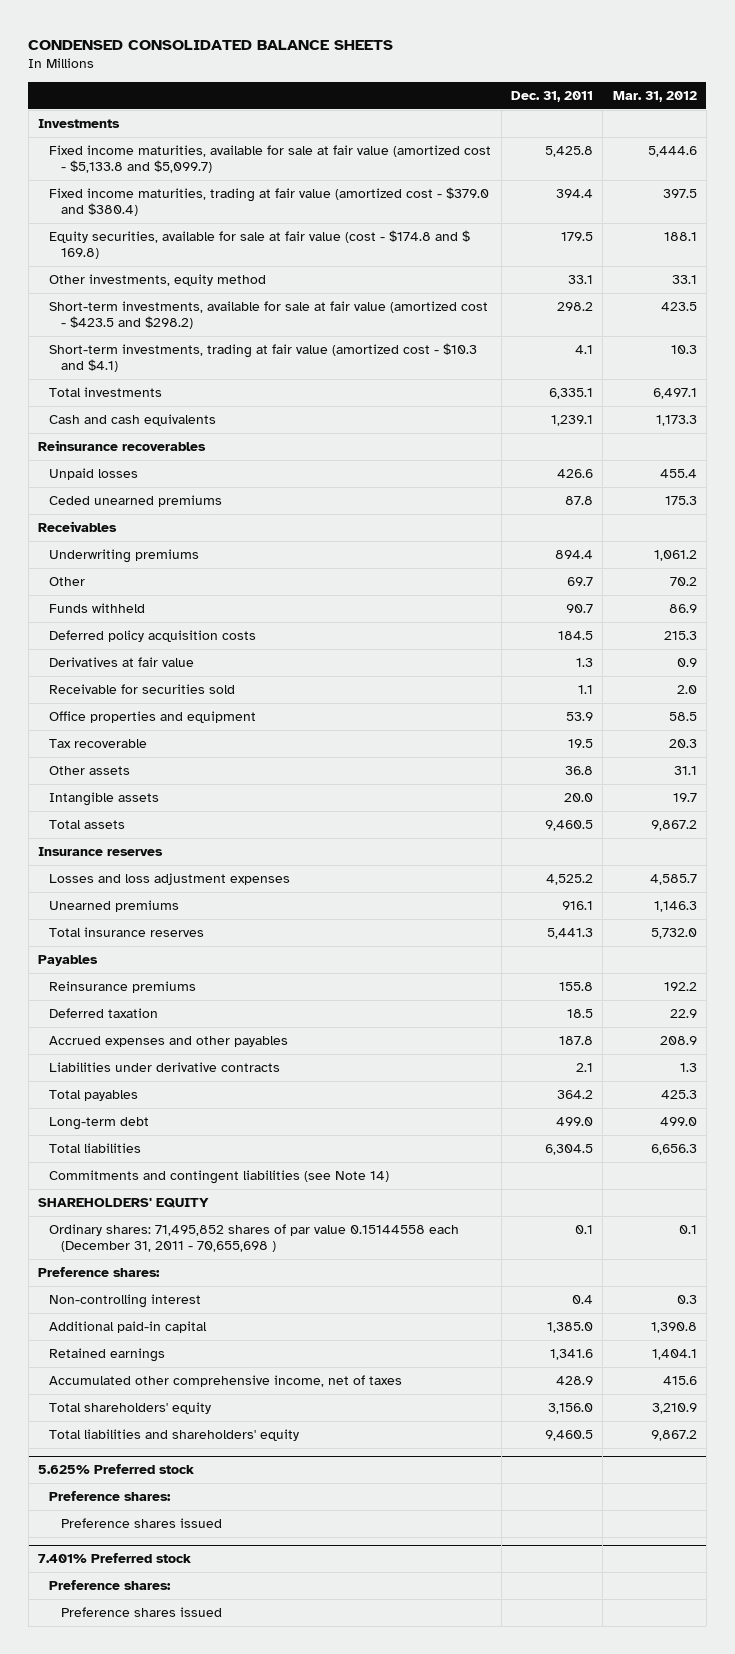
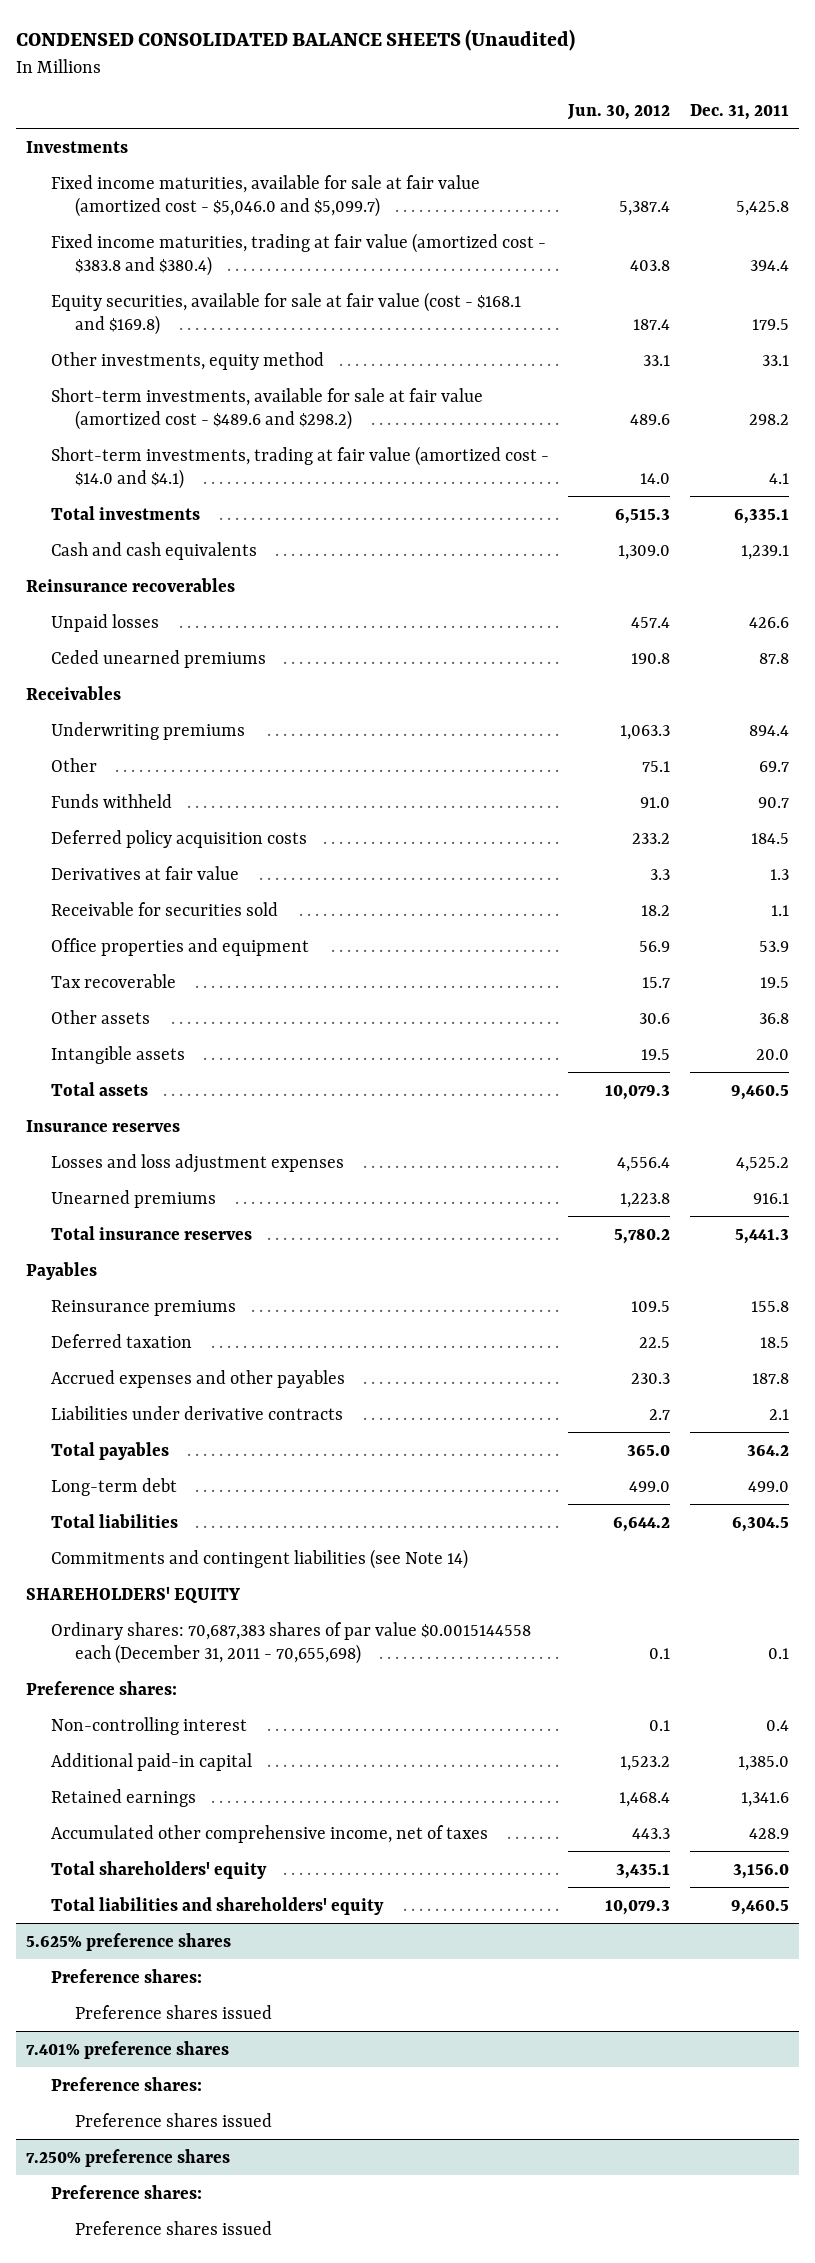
[28,39,394,50] CONDENSED CONSOLIDATED BALANCE SHEETS -> [16,29,576,52] CONDENSED CONSOLIDATED BALANCE SHEETS (Unaudited)
[612,90,697,102] Mar. 31, 2012 -> none
none -> [567,103,671,120] Jun. 30, 2012
[49,144,492,174] Fixed income maturities, available for sale at fair value (amortized cost - $5,133.8 and $5,099.7) -> [50,174,480,217] Fixed income maturities, available for sale at fair value (amortized cost - $5,046.0 and $5,099.7)
[49,186,490,217] Fixed income maturities, trading at fair value (amortized cost - $379.0 and $380.4) -> [50,232,546,276] Fixed income maturities, trading at fair value (amortized cost - $383.8 and $380.4)
[49,229,471,260] Equity securities, available for sale at fair value (cost - $174.8 and $ 169.8) -> [50,291,521,335] Equity securities, available for sale at fair value (cost - $168.1 and $169.8)
[49,300,489,330] Short-term investments, available for sale at fair value (amortized cost - $423.5 and $298.2) -> [50,387,483,430] Short-term investments, available for sale at fair value (amortized cost - $489.6 and $298.2)
[49,342,478,373] Short-term investments, trading at fair value (amortized cost - $10.3 and $4.1) -> [50,445,549,489] Short-term investments, trading at fair value (amortized cost - $14.0 and $4.1)
[49,1223,460,1253] Ordinary shares: 71,495,852 shares of par value 0.15144558 each (December 31, 2011 - 70,655,698 ) -> [50,1621,531,1664] Ordinary shares: 70,687,383 shares of par value $0.0015144558 each (December 31, 2011 - 70,655,698)
[38,1464,195,1475] 5.625% Preferred stock -> none
none -> [25,1932,231,1951] 5.625% preference shares
[38,1553,192,1564] 7.401% Preferred stock -> none
none -> [25,2040,229,2059] 7.401% preference shares
none -> [25,2148,230,2167] 7.250% preference shares
none -> [50,2184,202,2199] Preference shares:
none -> [75,2220,273,2235] Preference shares issued

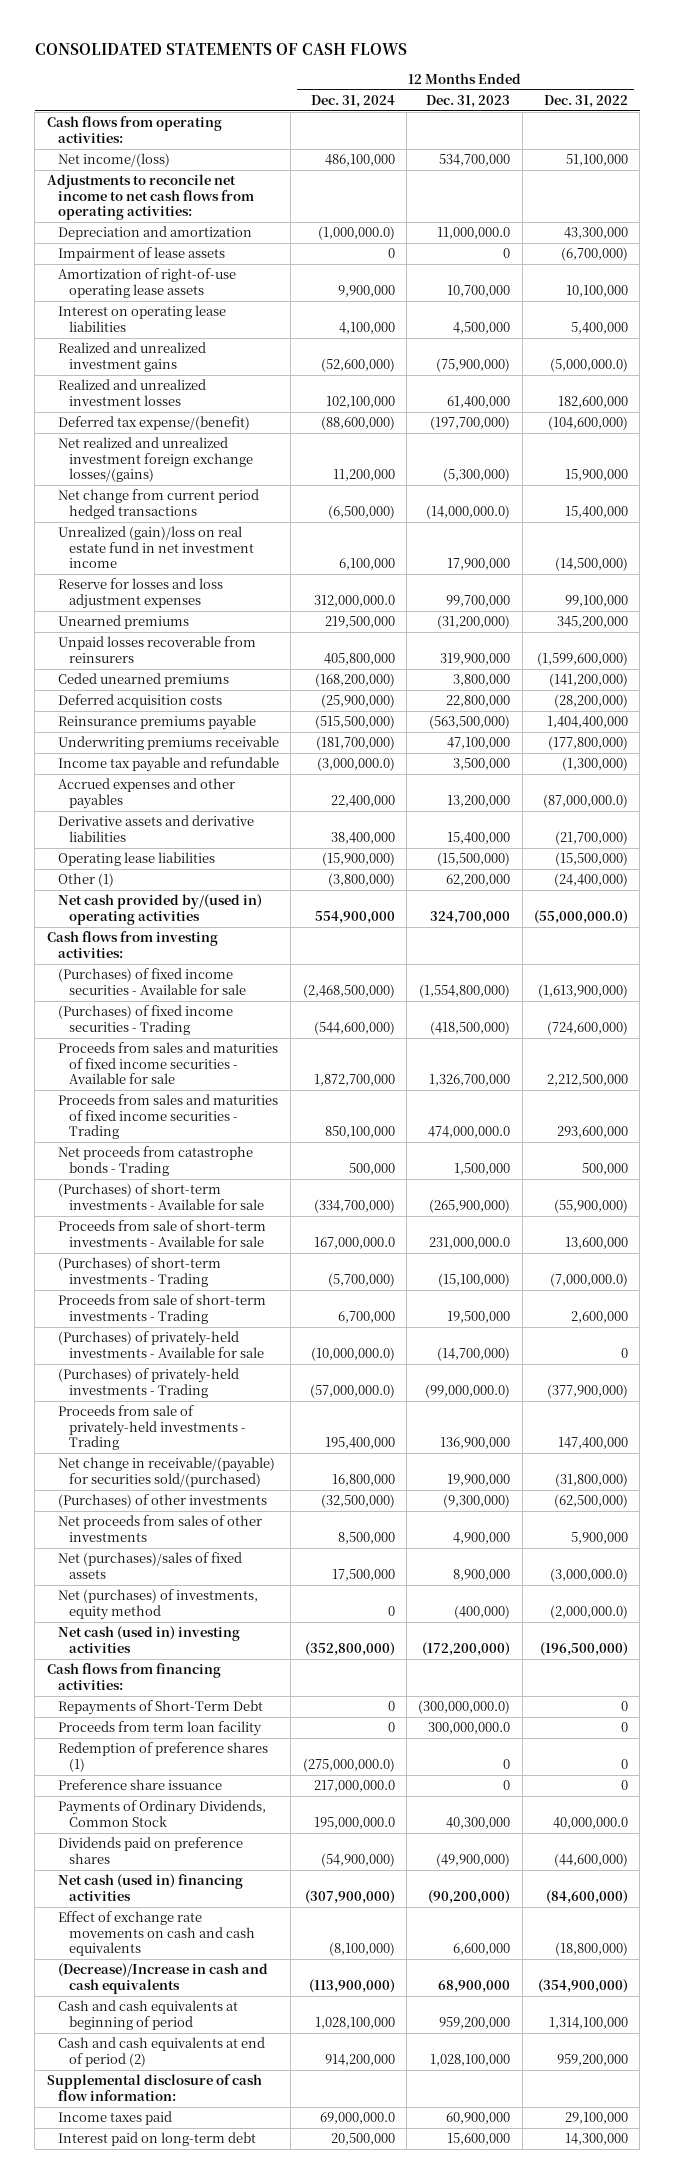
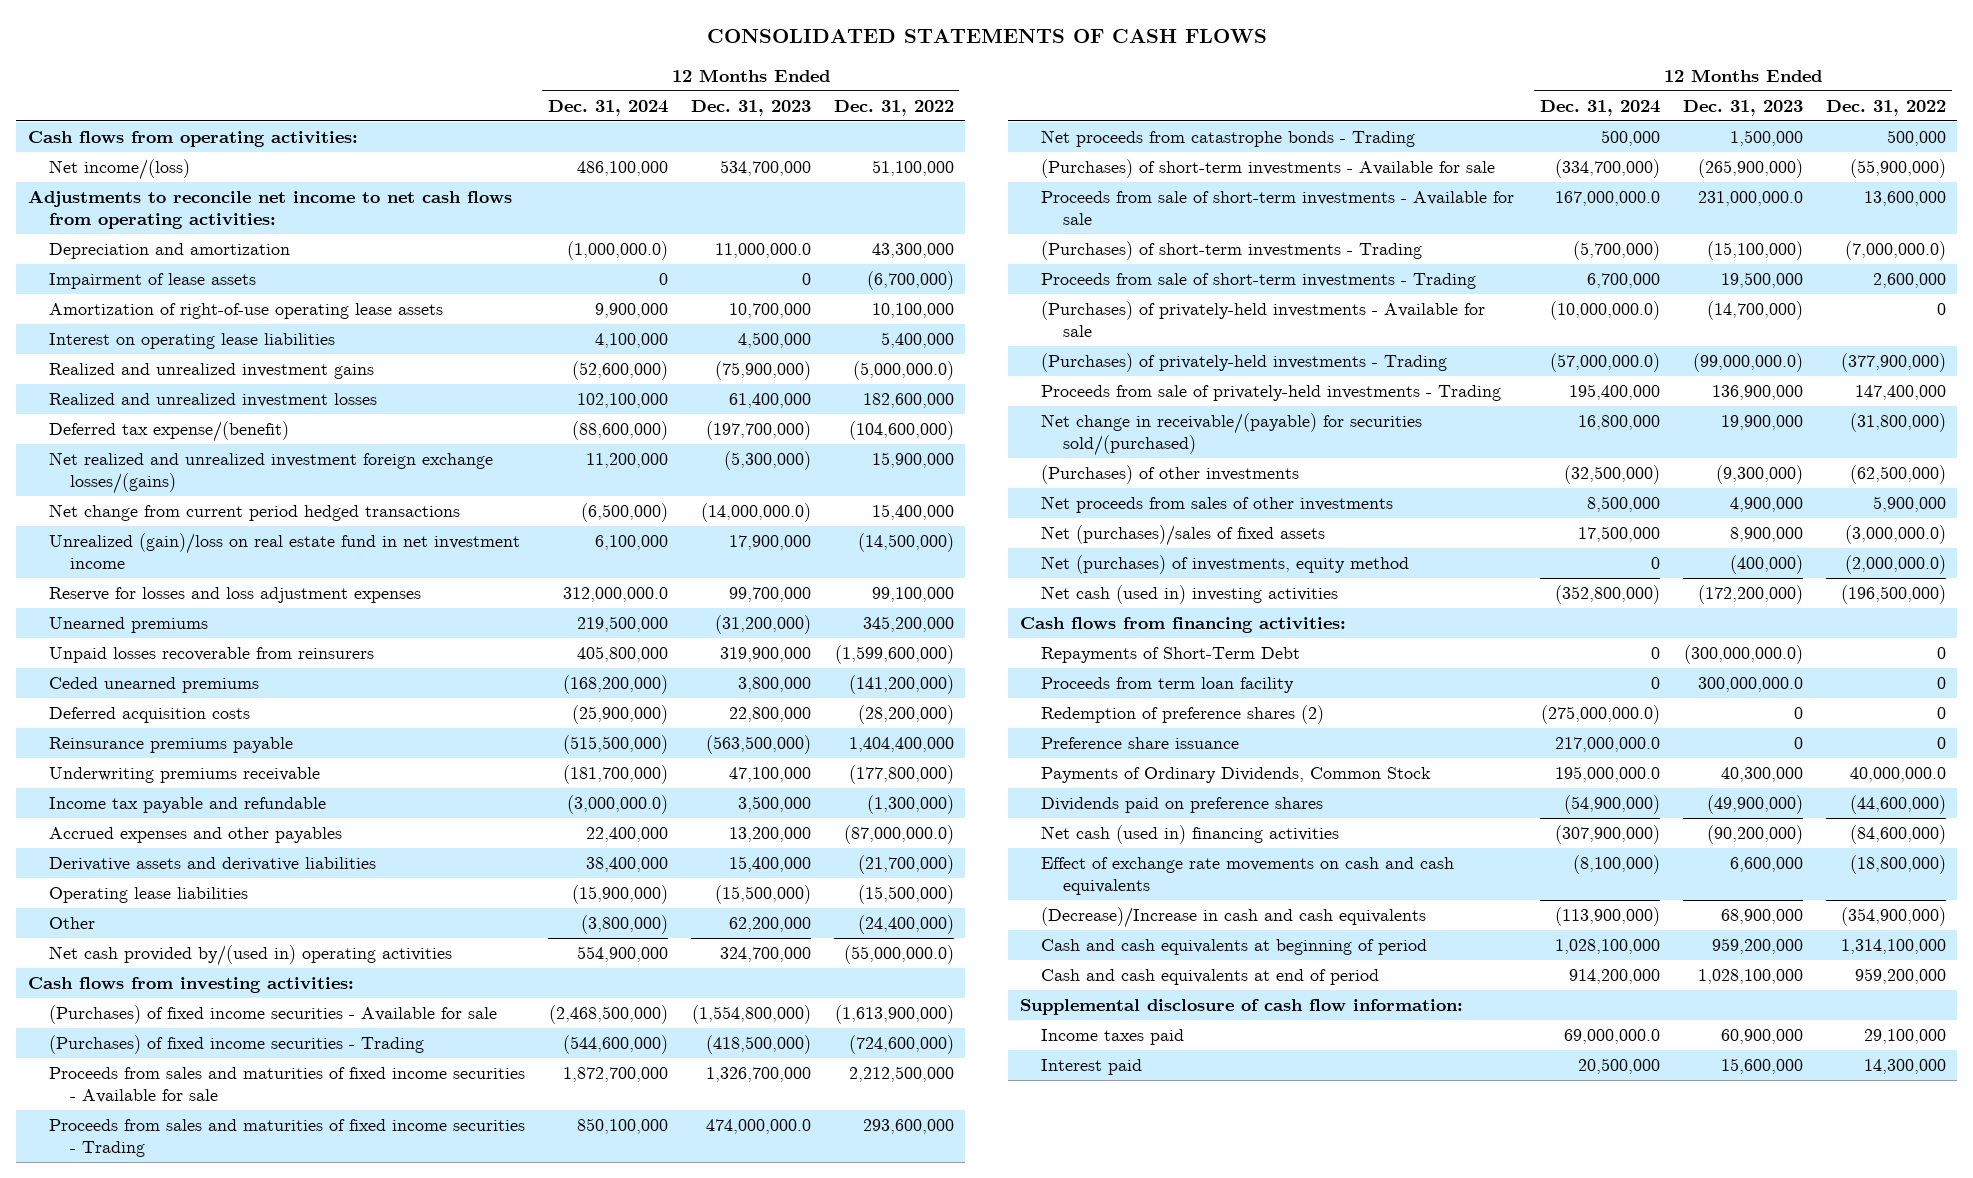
[57,873,114,888] Other (1) -> [48,917,95,930] Other
[57,1742,268,1772] Redemption of preference shares (1) -> [1041,705,1325,725] Redemption of preference shares (2)
[57,2037,265,2067] Cash and cash equivalents at end of period (2) -> [1041,969,1380,986] Cash and cash equivalents at end of period
[57,2132,256,2147] Interest paid on long-term debt -> [1041,1059,1143,1076] Interest paid

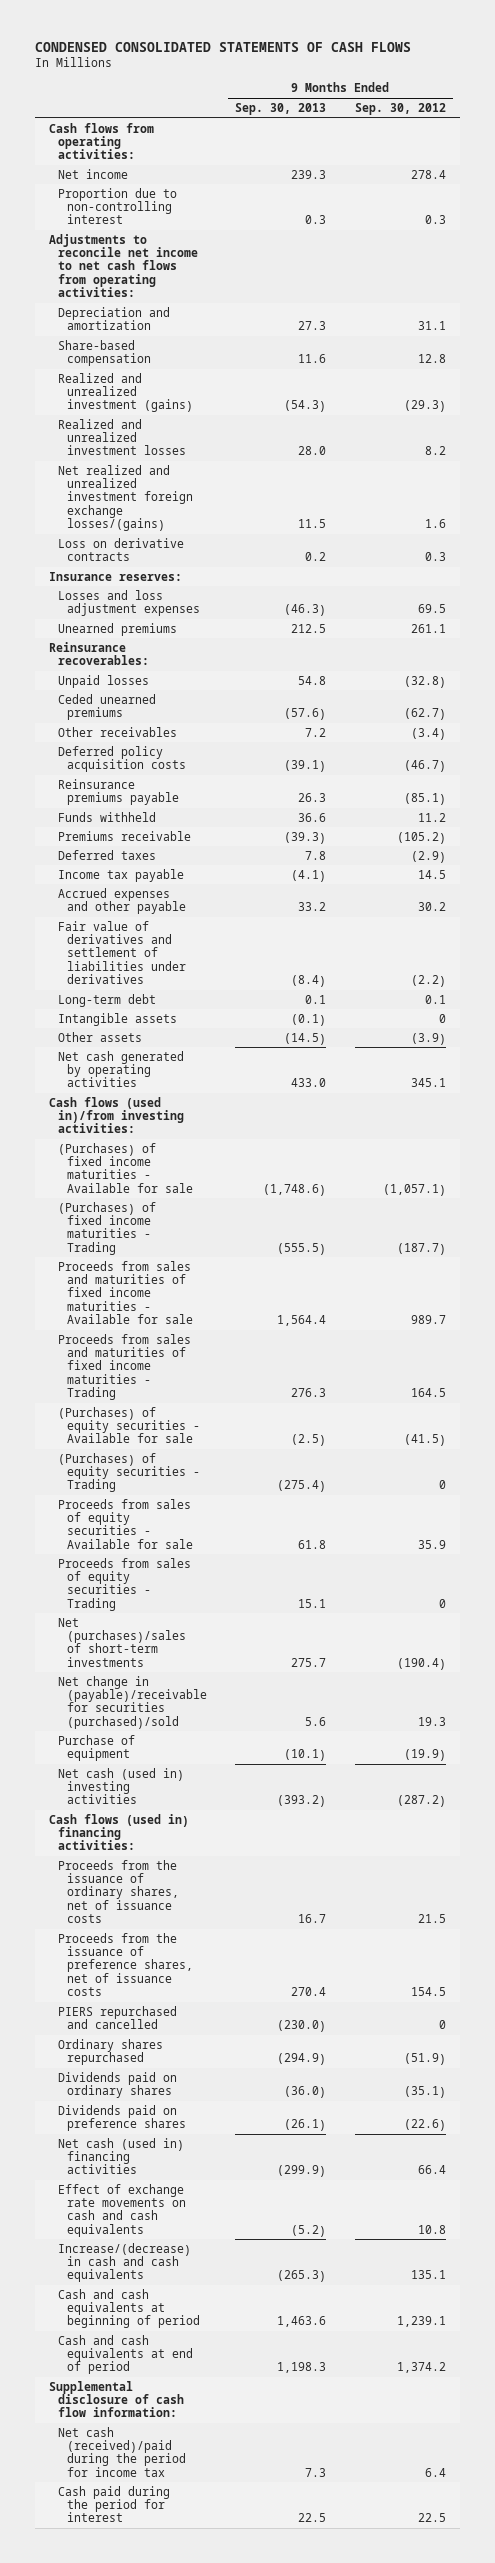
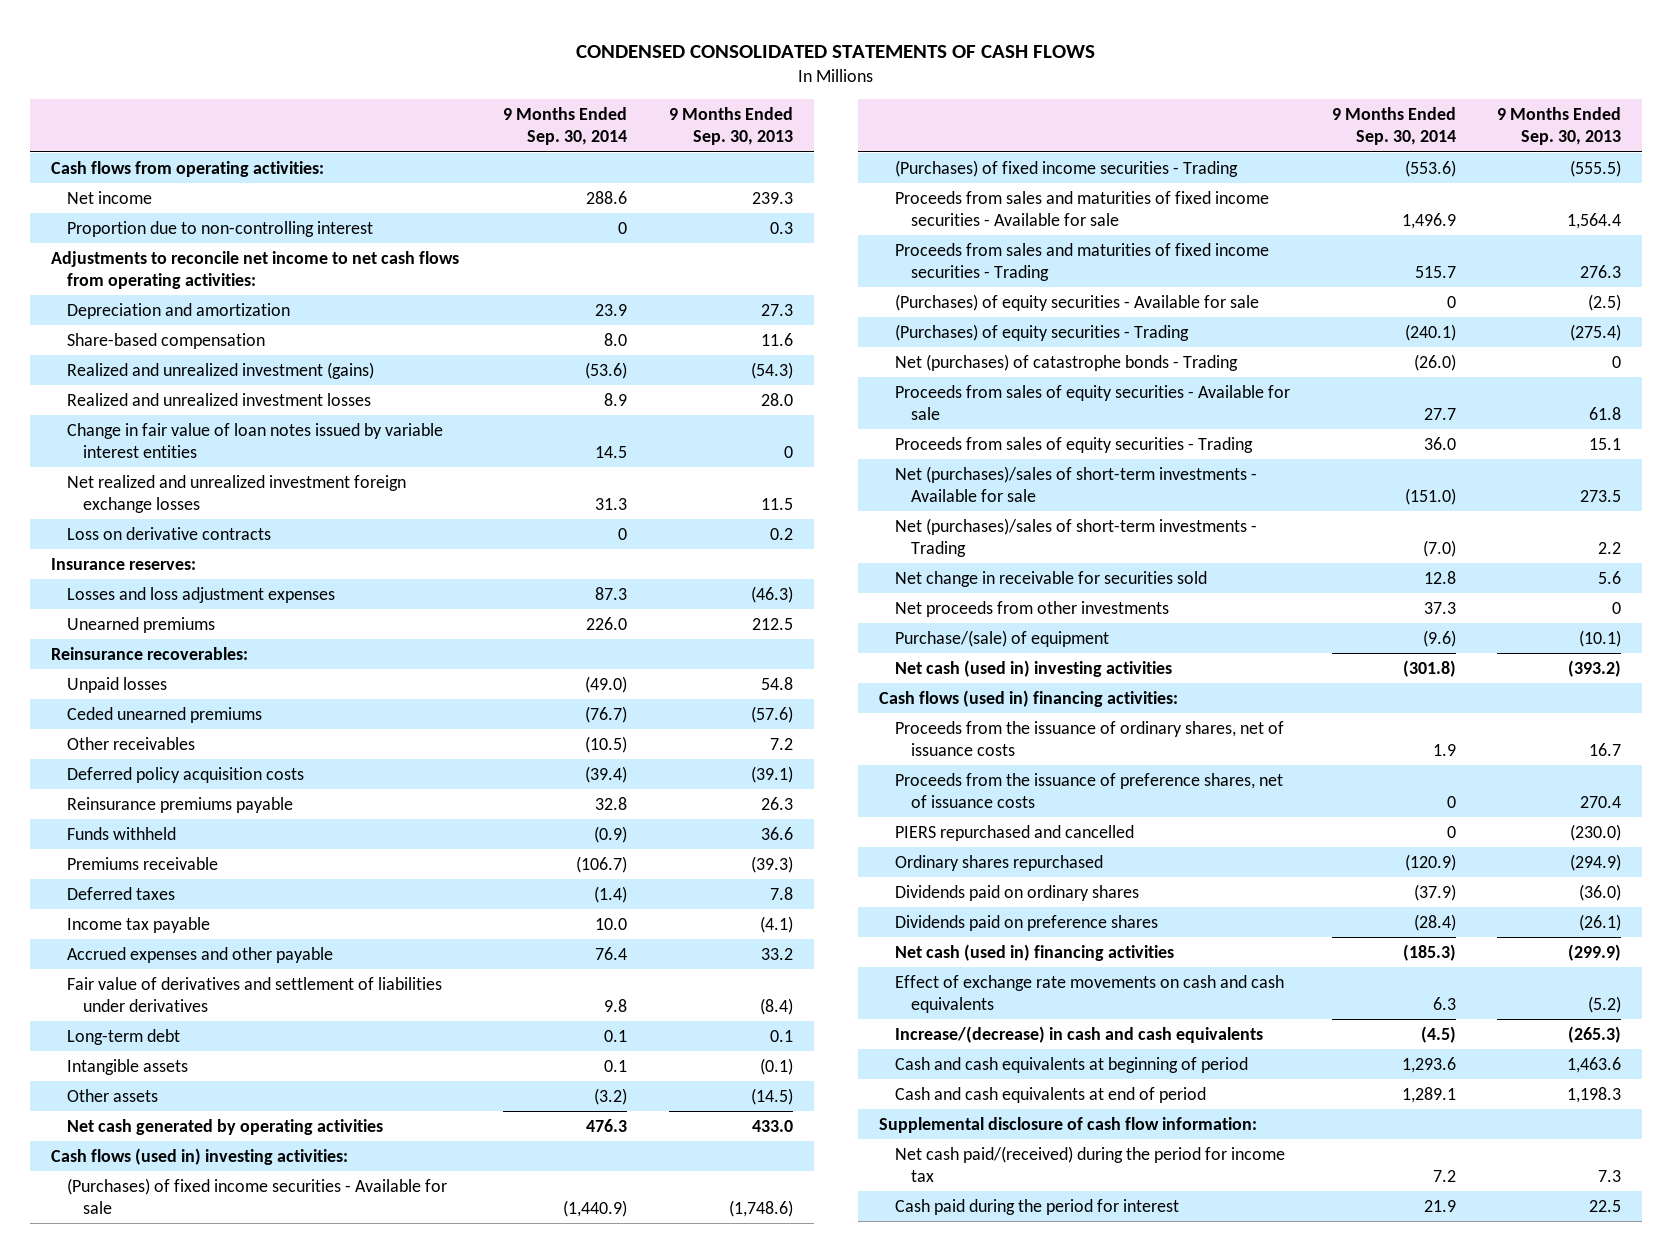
[354,102,446,115] Sep. 30, 2012 -> none
none -> [503,107,628,146] 9 Months Ended Sep. 30, 2014
none -> [66,422,443,458] Change in fair value of loan notes issued by variable interest entities
[57,464,193,532] Net realized and unrealized investment foreign exchange losses/(gains) -> [66,474,406,513] Net realized and unrealized investment foreign exchange losses
[48,1096,184,1134] Cash flows (used in)/from investing activities: -> [50,1147,348,1165] Cash flows (used in) investing activities:
[57,1142,193,1193] (Purchases) of fixed income maturities - Available for sale -> [66,1177,447,1214] (Purchases) of fixed income securities - Available for sale
[57,1201,156,1255] (Purchases) of fixed income maturities - Trading -> [895,159,1239,177] (Purchases) of fixed income securities - Trading
[57,1260,193,1325] Proceeds from sales and maturities of fixed income maturities - Available for sale -> [895,190,1270,226] Proceeds from sales and maturities of fixed income securities - Available for sale
[57,1333,191,1401] Proceeds from sales and maturities of fixed income maturities - Trading -> [895,242,1270,281] Proceeds from sales and maturities of fixed income securities - Trading
none -> [895,353,1239,371] Net (purchases) of catastrophe bonds - Trading
none -> [895,465,1258,502] Net (purchases)/sales of short-term investments - Available for sale
[57,1617,186,1667] Net (purchases)/sales of short-term investments -> [895,517,1258,557] Net (purchases)/sales of short-term investments - Trading
[291,1657,327,1667] 275.7 -> [1598,541,1622,554] 2.2
[57,1675,207,1729] Net change in (payable)/receivable for securities (purchased)/sold -> [895,570,1208,587] Net change in receivable for securities sold
none -> [895,600,1170,617] Net proceeds from other investments
[57,1734,135,1762] Purchase of equipment -> [895,629,1110,647] Purchase/(sale) of equipment
[57,2426,186,2477] Net cash (received)/paid during the period for income tax -> [895,1145,1286,1182] Net cash paid/(received) during the period for income tax

